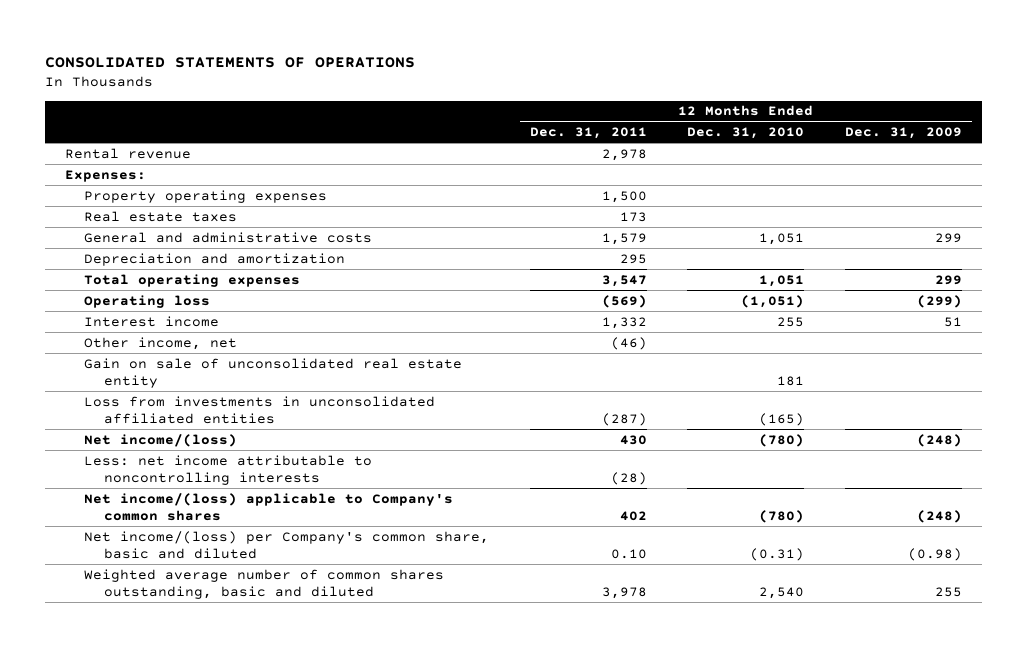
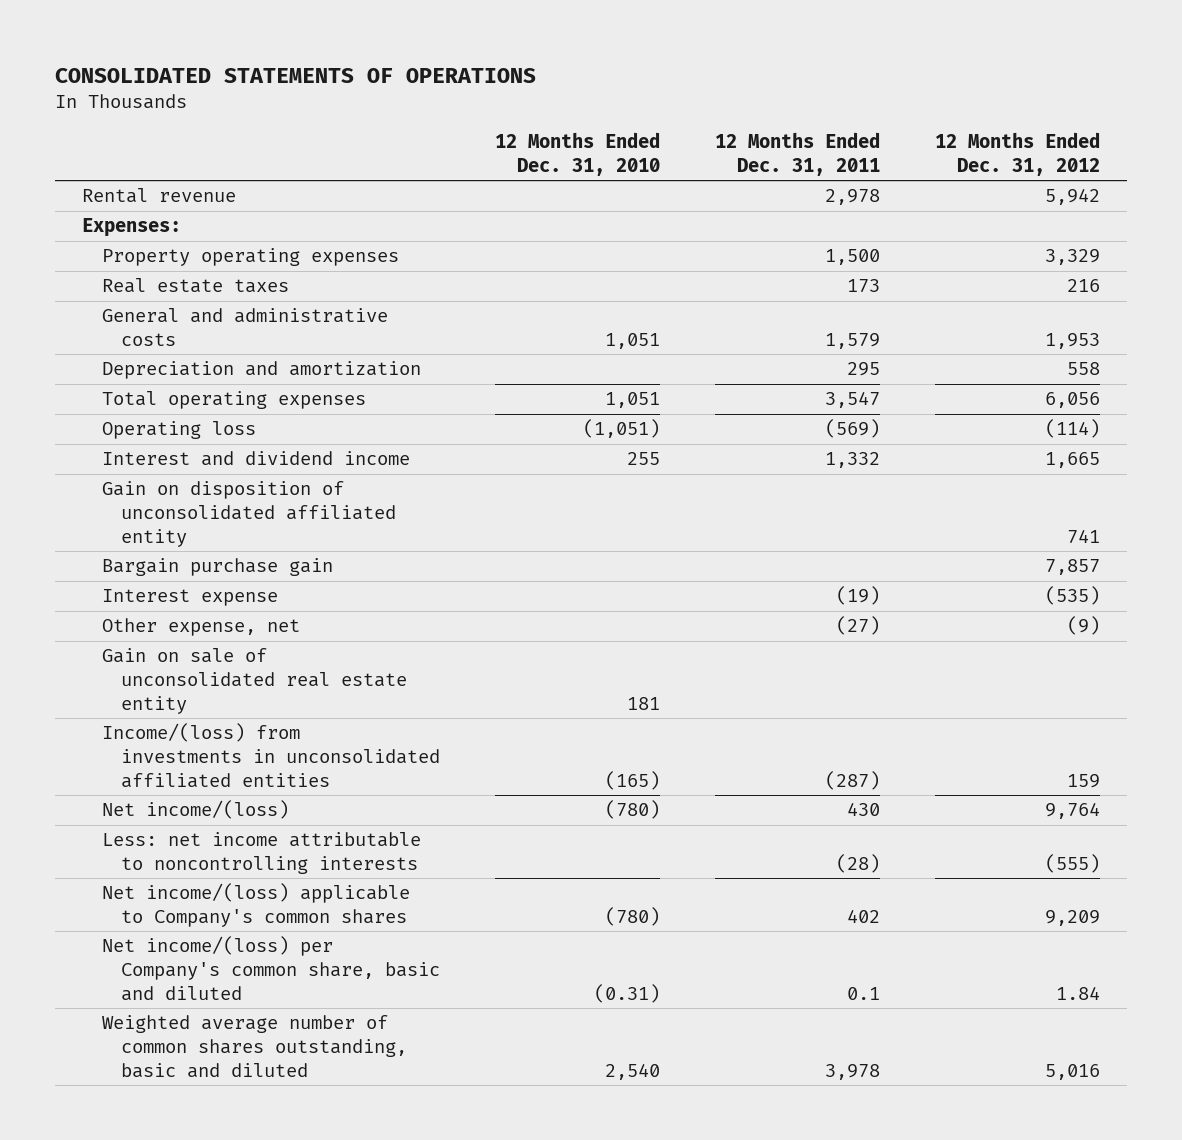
[845,126,963,139] Dec. 31, 2009 -> none
none -> [934,131,1100,176] 12 Months Ended Dec. 31, 2012
[84,315,220,327] Interest income -> [101,451,410,467] Interest and dividend income
none -> [101,481,396,547] Gain on disposition of unconsolidated affiliated entity
none -> [101,558,333,577] Bargain purchase gain
none -> [101,589,278,607] Interest expense
[84,336,238,350] Other income, net -> [101,618,300,637] Other expense, net
[610,336,647,350] (46) -> [835,616,880,636] (27)
[84,395,436,425] Loss from investments in unconsolidated affiliated entities -> [101,723,440,788] Income/(loss) from investments in unconsolidated affiliated entities
[610,549,647,560] 0.10 -> [846,986,880,1000] 0.1

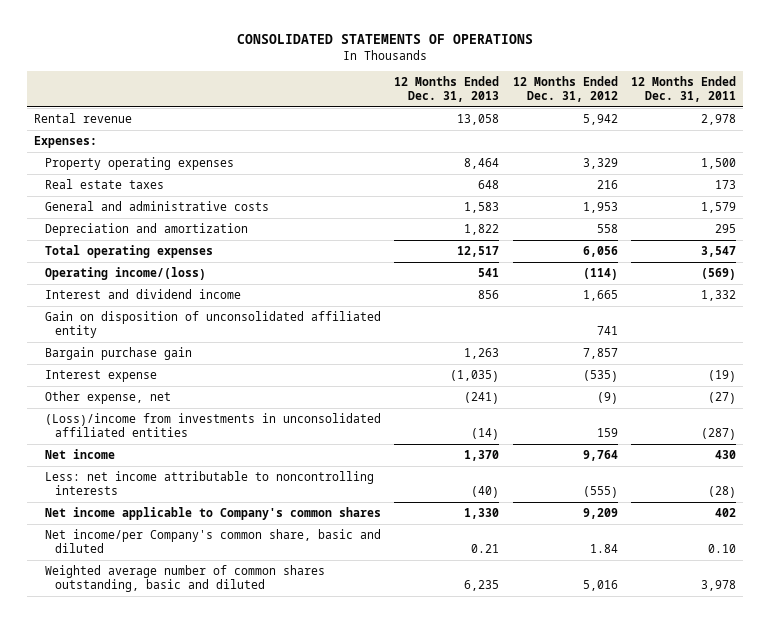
[494,131,660,176] 12 Months Ended Dec. 31, 2010 -> none
none -> [394,76,500,102] 12 Months Ended Dec. 31, 2013
[101,421,256,440] Operating loss -> [44,267,206,281] Operating income/(loss)
[101,648,407,714] Gain on sale of unconsolidated real estate entity -> none
[101,723,440,788] Income/(loss) from investments in unconsolidated affiliated entities -> [44,413,381,437] (Loss)/income from investments in unconsolidated affiliated entities
[101,800,289,820] Net income/(loss) -> [44,449,115,460] Net income
[101,883,410,927] Net income/(loss) applicable to Company's common shares -> [44,507,381,521] Net income applicable to Company's common shares
[101,936,440,1001] Net income/(loss) per Company's common share, basic and diluted -> [44,529,381,553] Net income/per Company's common share, basic and diluted
[846,986,880,1000] 0.1 -> [708,543,737,553] 0.10

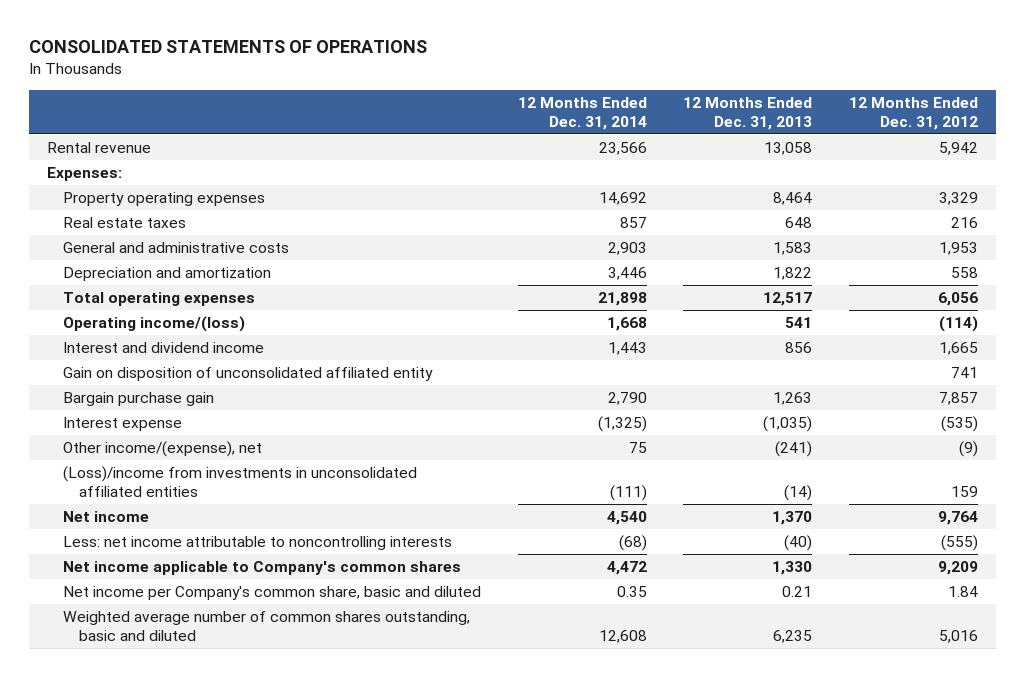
[631,76,737,102] 12 Months Ended Dec. 31, 2011 -> none
none -> [517,96,647,130] 12 Months Ended Dec. 31, 2014
[44,391,171,405] Other expense, net -> [63,441,263,458] Other income/(expense), net
[44,529,381,553] Net income/per Company's common share, basic and diluted -> [63,586,482,601] Net income per Company's common share, basic and diluted

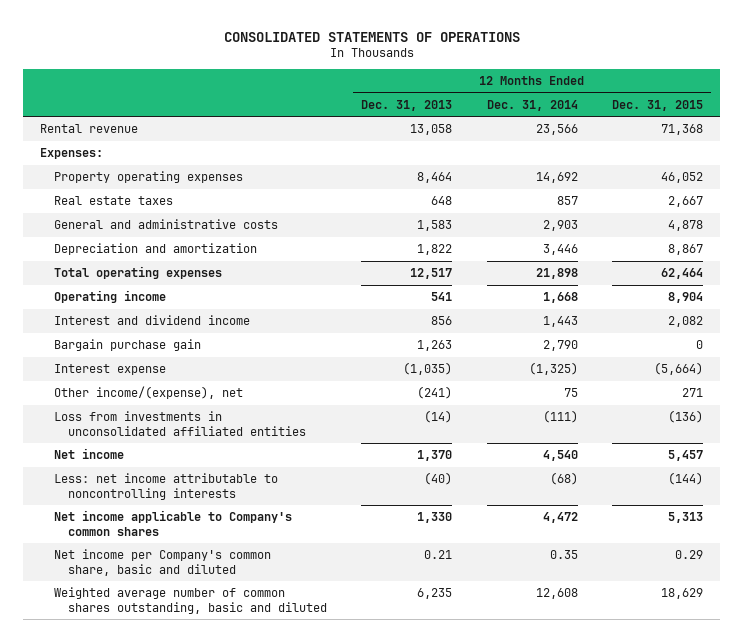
[849,96,979,130] 12 Months Ended Dec. 31, 2012 -> none
none -> [611,99,703,111] Dec. 31, 2015
[63,316,246,333] Operating income/(loss) -> [54,290,167,304] Operating income
[63,367,434,382] Gain on disposition of unconsolidated affiliated entity -> none
[63,466,418,498] (Loss)/income from investments in unconsolidated affiliated entities -> [54,411,306,436] Loss from investments in unconsolidated affiliated entities

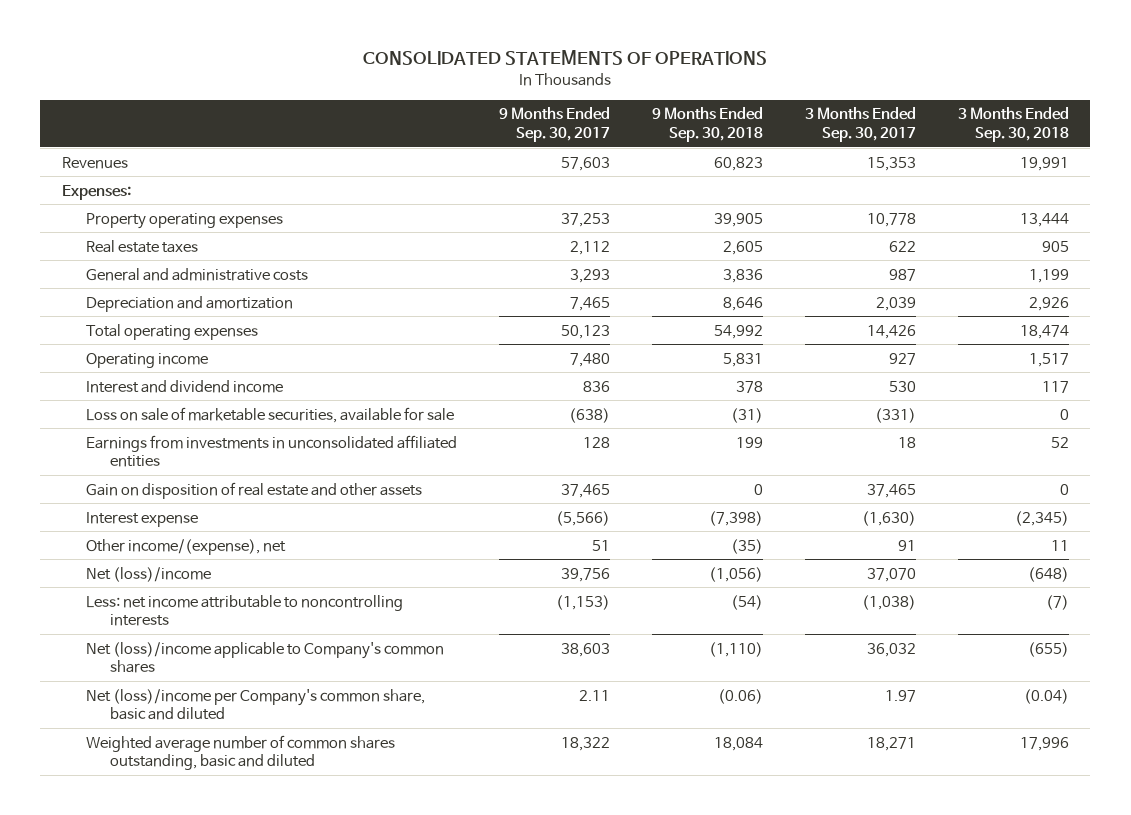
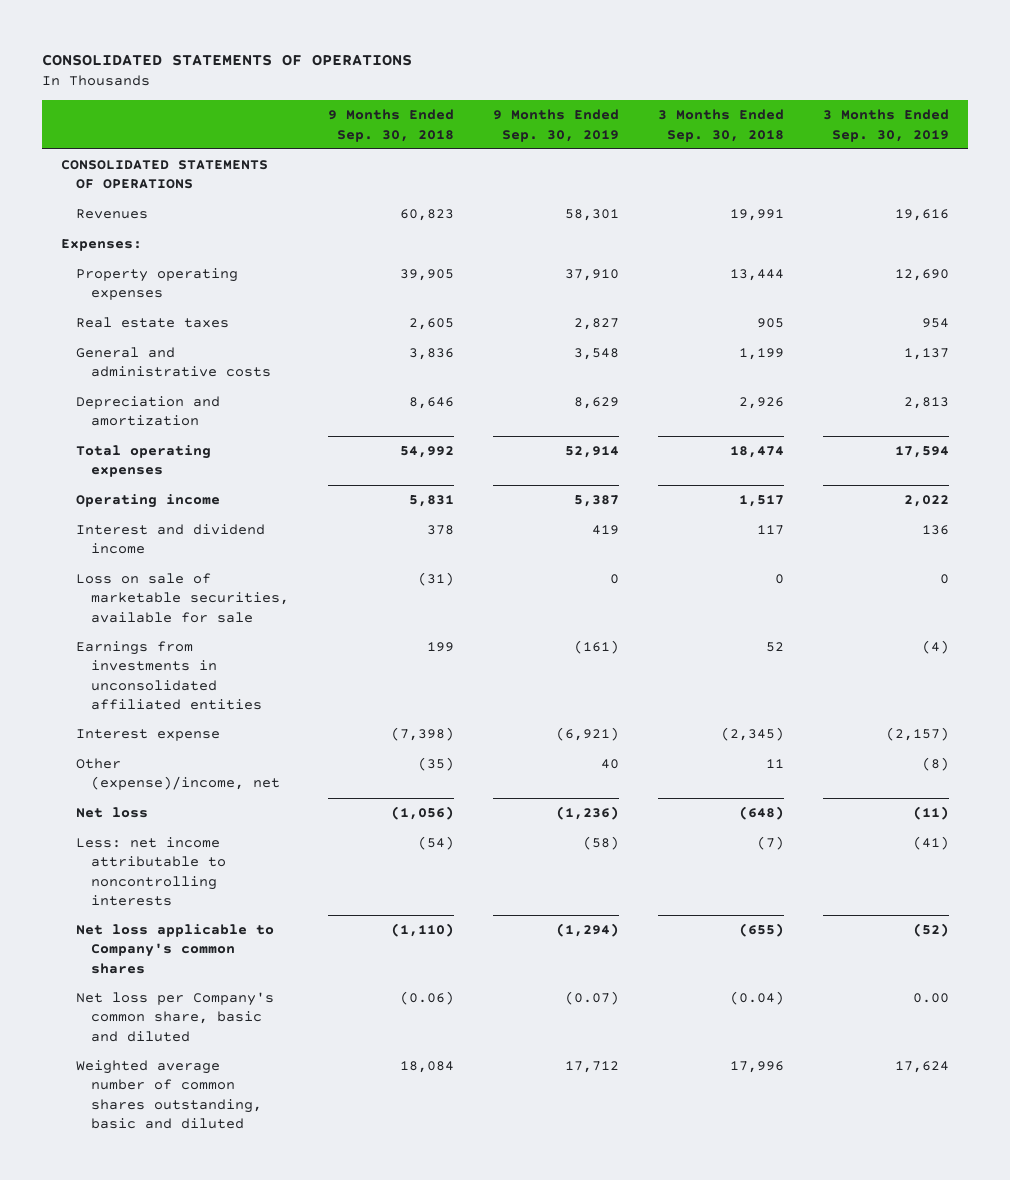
[498,107,610,143] 9 Months Ended Sep. 30, 2017 -> none
[805,107,917,143] 3 Months Ended Sep. 30, 2017 -> none
none -> [492,109,619,142] 9 Months Ended Sep. 30, 2019
none -> [822,109,949,142] 3 Months Ended Sep. 30, 2019
none -> [61,160,269,190] CONSOLIDATED STATEMENTS OF OPERATIONS
[85,481,422,499] Gain on disposition of real estate and other assets -> none
[85,538,286,555] Other income/(expense), net -> [75,758,280,791] Other (expense)/income, net
[85,566,211,582] Net (loss)/income -> [75,807,148,819] Net loss
[85,641,444,674] Net (loss)/income applicable to Company's common shares -> [75,924,274,974] Net loss applicable to Company's common shares
[85,688,425,721] Net (loss)/income per Company's common share, basic and diluted -> [75,992,274,1042] Net loss per Company's common share, basic and diluted

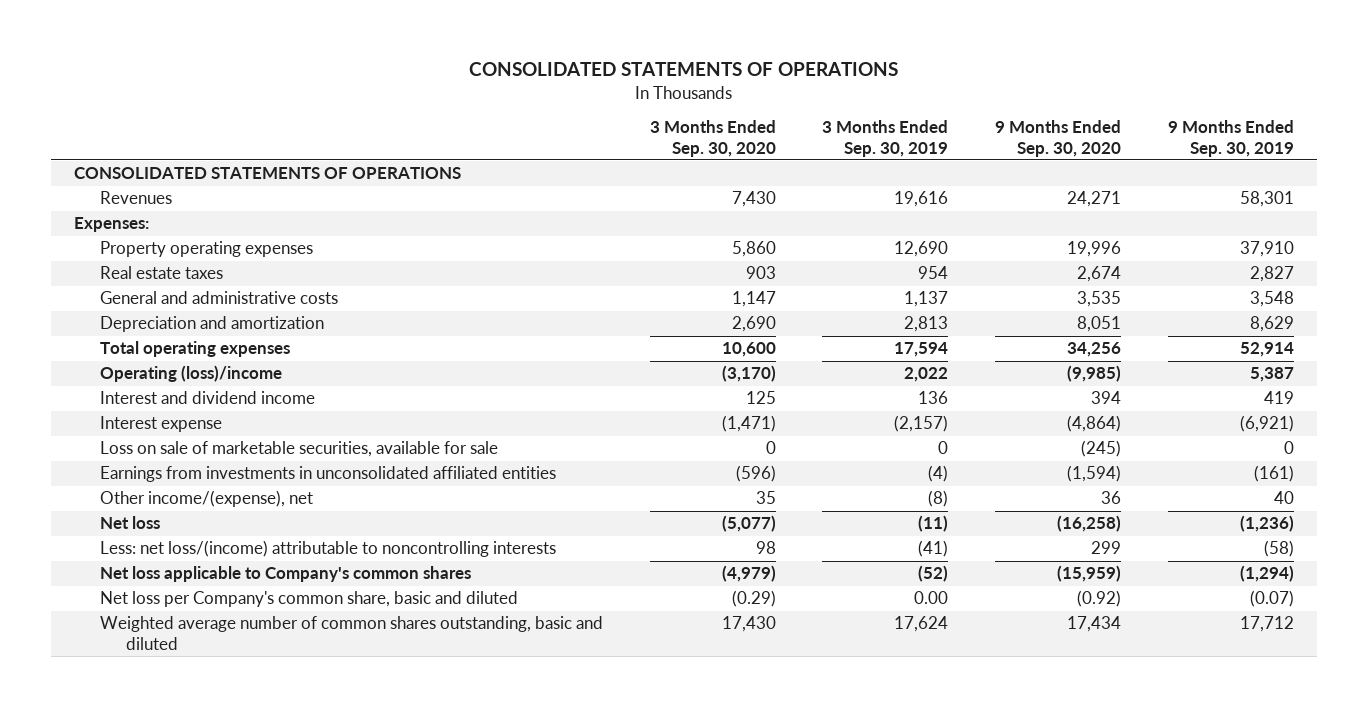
[327,109,454,142] 9 Months Ended Sep. 30, 2018 -> none
[657,109,784,142] 3 Months Ended Sep. 30, 2018 -> none
none -> [649,120,776,157] 3 Months Ended Sep. 30, 2020
none -> [995,120,1122,157] 9 Months Ended Sep. 30, 2020
[75,494,220,509] Operating income -> [99,365,282,383] Operating (loss)/income
[75,729,220,742] Interest expense -> [99,416,222,433] Interest expense
[75,758,280,791] Other (expense)/income, net -> [99,490,313,508] Other income/(expense), net
[75,837,226,906] Less: net income attributable to noncontrolling interests -> [99,540,556,558] Less: net loss/(income) attributable to noncontrolling interests

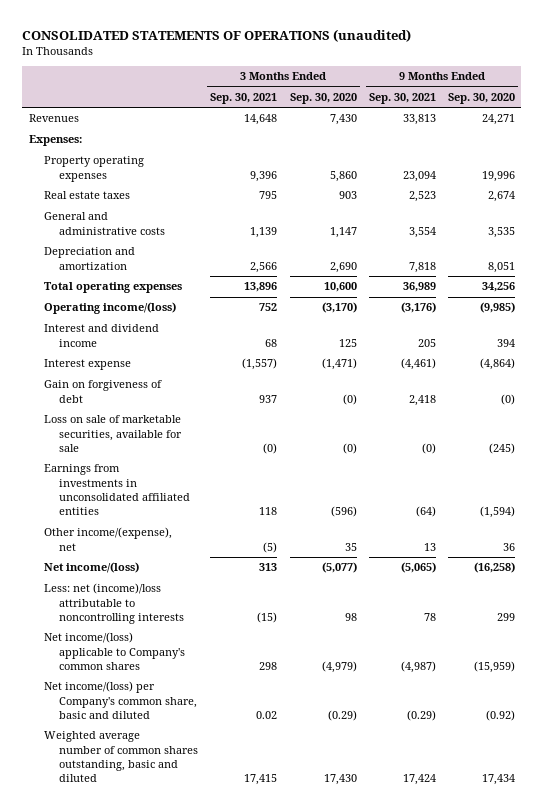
[468,62,898,77] CONSOLIDATED STATEMENTS OF OPERATIONS -> [22,28,412,42] CONSOLIDATED STATEMENTS OF OPERATIONS (unaudited)
[822,120,949,157] 3 Months Ended Sep. 30, 2019 -> none
[1167,120,1294,157] 9 Months Ended Sep. 30, 2019 -> none
none -> [210,92,278,104] Sep. 30, 2021
none -> [368,92,436,104] Sep. 30, 2021
[74,167,462,180] CONSOLIDATED STATEMENTS OF OPERATIONS -> none
[99,365,282,383] Operating (loss)/income -> [43,302,176,315] Operating income/(loss)
none -> [43,380,162,403] Gain on forgiveness of debt
[765,441,776,455] 0 -> [342,443,357,455] (0)
[99,516,160,530] Net loss -> [43,562,139,574] Net income/(loss)
[99,540,556,558] Less: net loss/(income) attributable to noncontrolling interests -> [43,583,184,625] Less: net (income)/loss attributable to noncontrolling interests
[99,566,471,583] Net loss applicable to Company's common shares -> [43,632,185,671] Net income/(loss) applicable to Company's common shares
[99,591,518,608] Net loss per Company's common share, basic and diluted -> [43,681,197,720] Net income/(loss) per Company's common share, basic and diluted

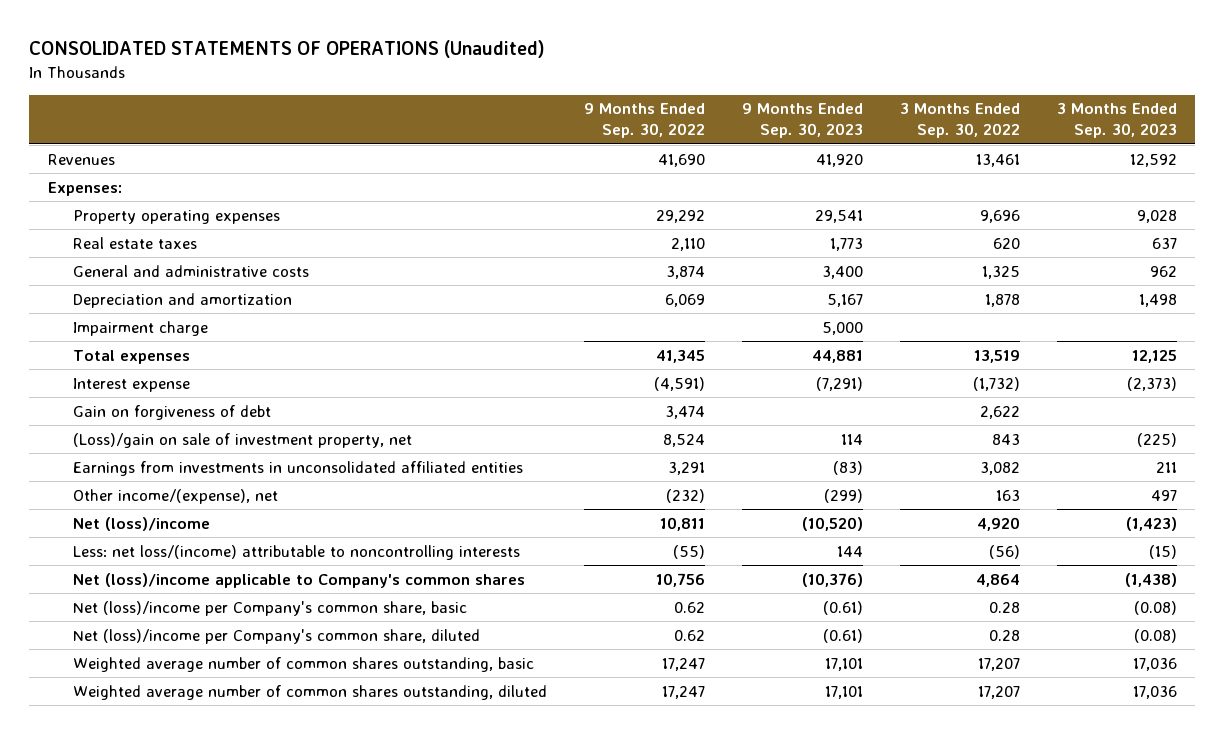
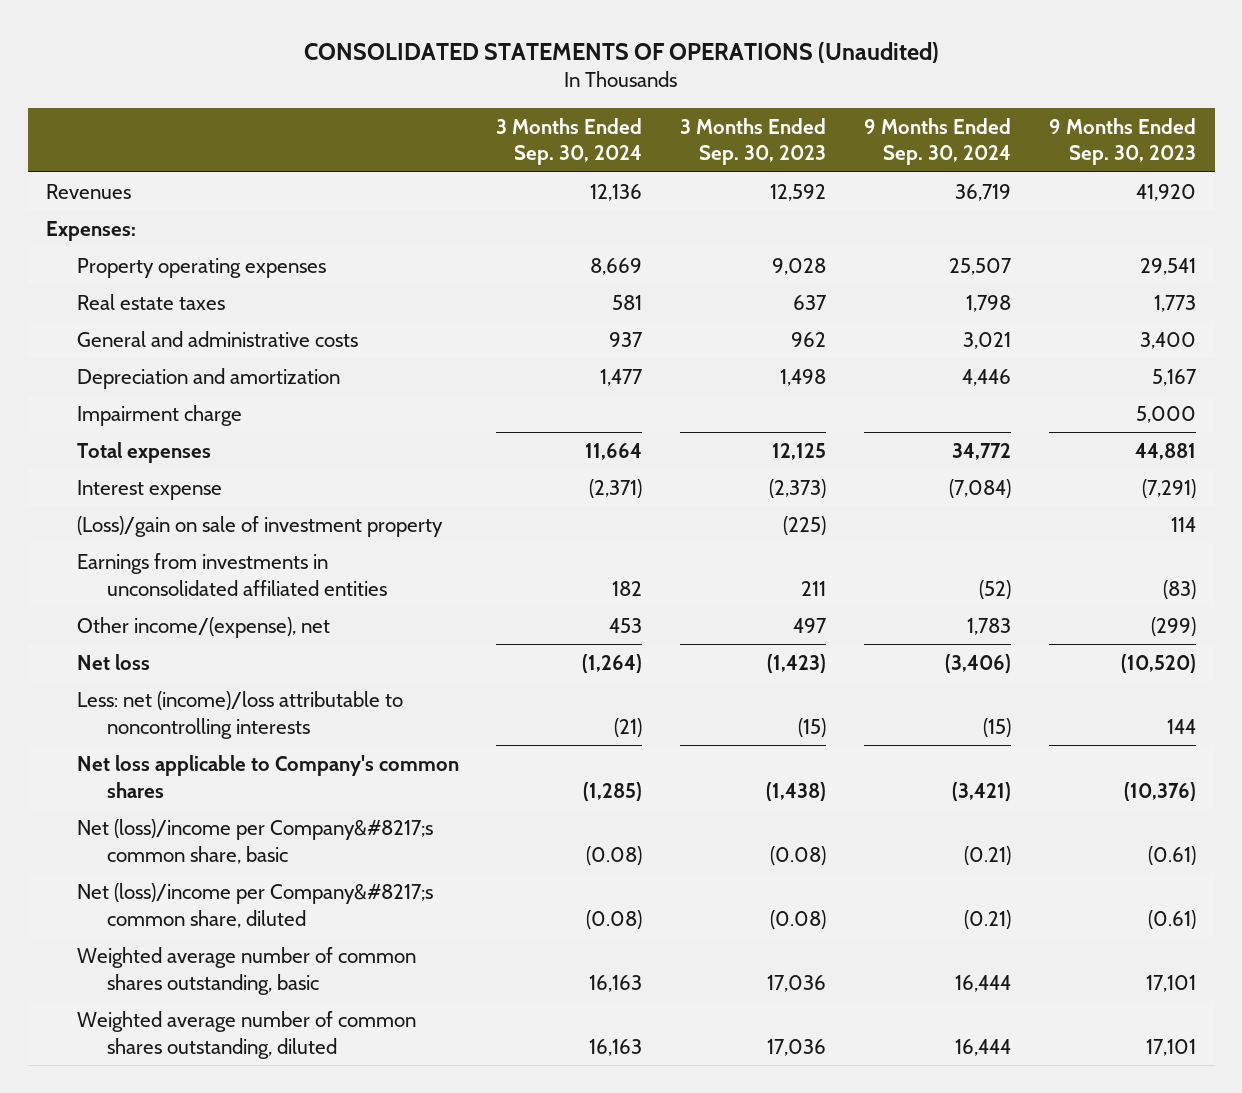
[583,103,705,139] 9 Months Ended Sep. 30, 2022 -> none
[899,103,1020,139] 3 Months Ended Sep. 30, 2022 -> none
none -> [496,117,643,166] 3 Months Ended Sep. 30, 2024
none -> [863,117,1011,166] 9 Months Ended Sep. 30, 2024
[72,404,271,420] Gain on forgiveness of debt -> none
[72,432,412,448] (Loss)/gain on sale of investment property, net -> [76,515,443,537] (Loss)/gain on sale of investment property
[72,516,210,531] Net (loss)/income -> [76,653,150,670] Net loss
[72,544,520,560] Less: net loss/(income) attributable to noncontrolling interests -> [76,690,403,739] Less: net (income)/loss attributable to noncontrolling interests
[72,572,525,588] Net (loss)/income applicable to Company's common shares -> [76,754,459,798] Net loss applicable to Company's common shares
[72,600,467,616] Net (loss)/income per Company's common share, basic -> [76,818,433,864] Net (loss)/income per Company&#8217;s common share, basic
[72,628,480,644] Net (loss)/income per Company's common share, diluted -> [76,882,433,928] Net (loss)/income per Company&#8217;s common share, diluted

